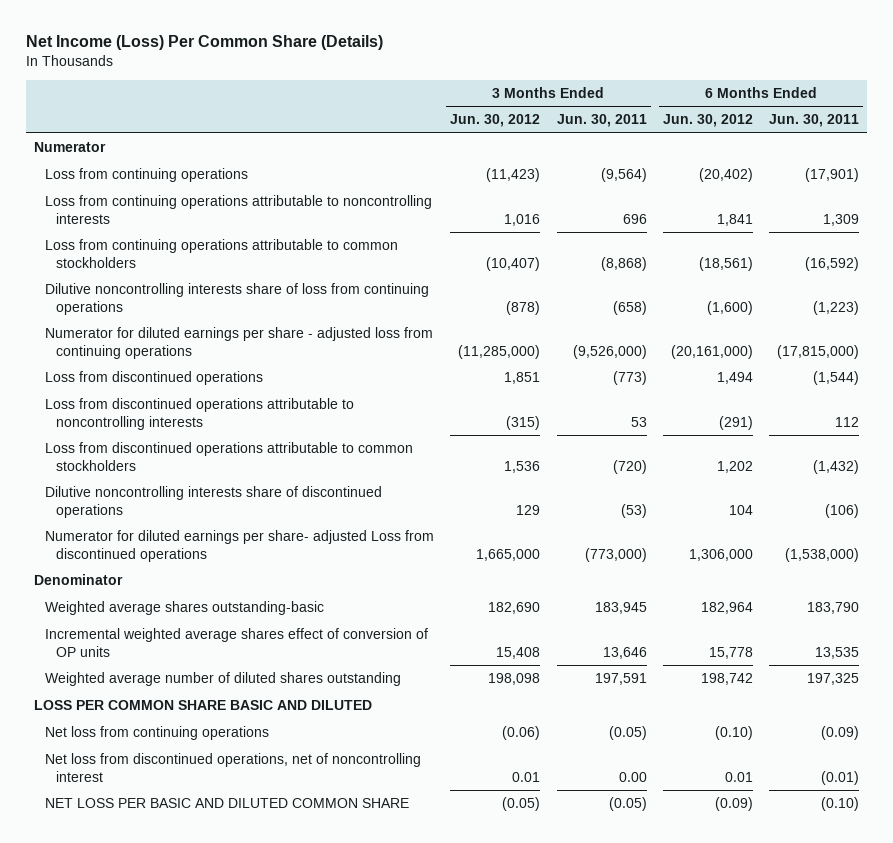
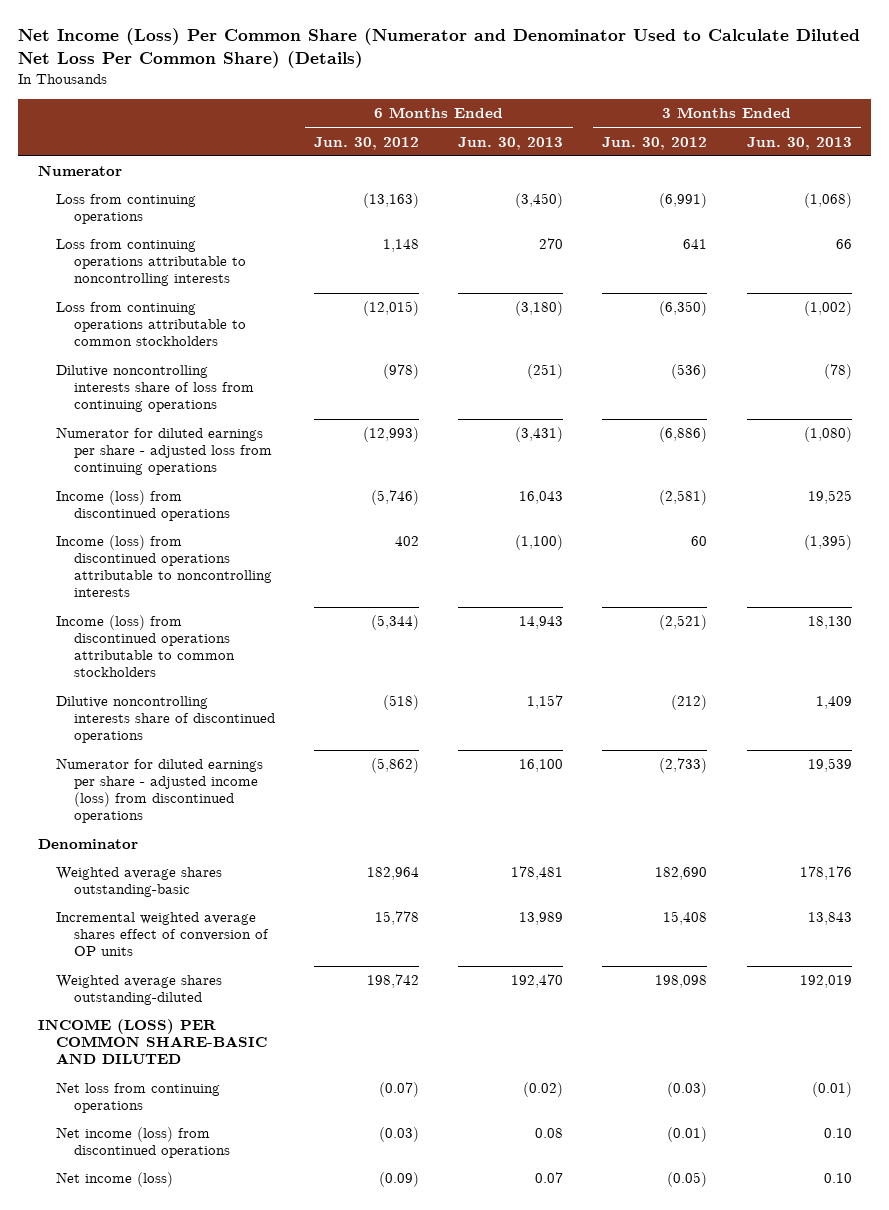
[25,35,383,51] Net Income (Loss) Per Common Share (Details) -> [18,28,861,69] Net Income (Loss) Per Common Share (Numerator and Denominator Used to Calculate Diluted Net Loss Per Common Share) (Details)
[556,114,647,128] Jun. 30, 2011 -> none
[769,114,860,128] Jun. 30, 2011 -> none
none -> [458,136,564,150] Jun. 30, 2013
none -> [746,136,852,150] Jun. 30, 2013
[486,168,541,183] (11,423) -> [659,193,708,209] (6,991)
[698,168,753,183] (20,402) -> [363,193,420,209] (13,163)
[504,213,541,226] 1,016 -> [683,239,708,250] 641
[716,213,753,226] 1,841 -> [383,239,420,253] 1,148
[486,256,541,271] (10,407) -> [659,301,708,317] (6,350)
[698,256,753,271] (18,561) -> [363,301,420,317] (12,015)
[506,300,541,315] (878) -> [671,364,708,380] (536)
[706,300,753,315] (1,600) -> [383,364,420,380] (978)
[458,344,541,359] (11,285,000) -> [659,427,708,443] (6,886)
[670,344,753,359] (20,161,000) -> [363,427,420,443] (12,993)
[44,371,263,386] Loss from discontinued operations -> [56,490,231,522] Income (loss) from discontinued operations
[504,372,541,385] 1,851 -> [659,490,708,506] (2,581)
[716,372,753,385] 1,494 -> [371,490,420,506] (5,746)
[44,398,354,430] Loss from discontinued operations attributable to noncontrolling interests -> [56,535,273,598] Income (loss) from discontinued operations attributable to noncontrolling interests
[506,415,541,430] (315) -> [691,536,708,547] 60
[718,415,753,430] (291) -> [395,536,420,547] 402
[44,442,413,471] Loss from discontinued operations attributable to common stockholders -> [56,615,236,678] Income (loss) from discontinued operations attributable to common stockholders
[504,460,541,473] 1,536 -> [659,615,708,631] (2,521)
[716,460,753,473] 1,202 -> [371,615,420,631] (5,344)
[516,504,541,515] 129 -> [671,695,708,711] (212)
[728,504,753,515] 104 -> [383,695,420,711] (518)
[44,530,434,562] Numerator for diluted earnings per share- adjusted Loss from discontinued operations -> [56,758,264,824] Numerator for diluted earnings per share - adjusted income (loss) from discontinued operations
[476,548,541,561] 1,665,000 -> [659,758,708,774] (2,733)
[688,548,753,561] 1,306,000 -> [371,758,420,774] (5,862)
[44,672,401,687] Weighted average number of diluted shares outstanding -> [56,975,223,1006] Weighted average shares outstanding-diluted
[33,700,372,711] LOSS PER COMMON SHARE BASIC AND DILUTED -> [37,1019,268,1065] INCOME (LOSS) PER COMMON SHARE-BASIC AND DILUTED
[502,726,541,741] (0.06) -> [667,1082,708,1098] (0.03)
[714,726,753,741] (0.10) -> [379,1082,420,1098] (0.07)
[44,753,421,782] Net loss from discontinued operations, net of noncontrolling interest -> [56,1127,231,1159] Net income (loss) from discontinued operations
[512,771,541,782] 0.01 -> [667,1127,708,1143] (0.01)
[724,771,753,782] 0.01 -> [379,1127,420,1143] (0.03)
[44,798,409,809] NET LOSS PER BASIC AND DILUTED COMMON SHARE -> [56,1172,174,1188] Net income (loss)

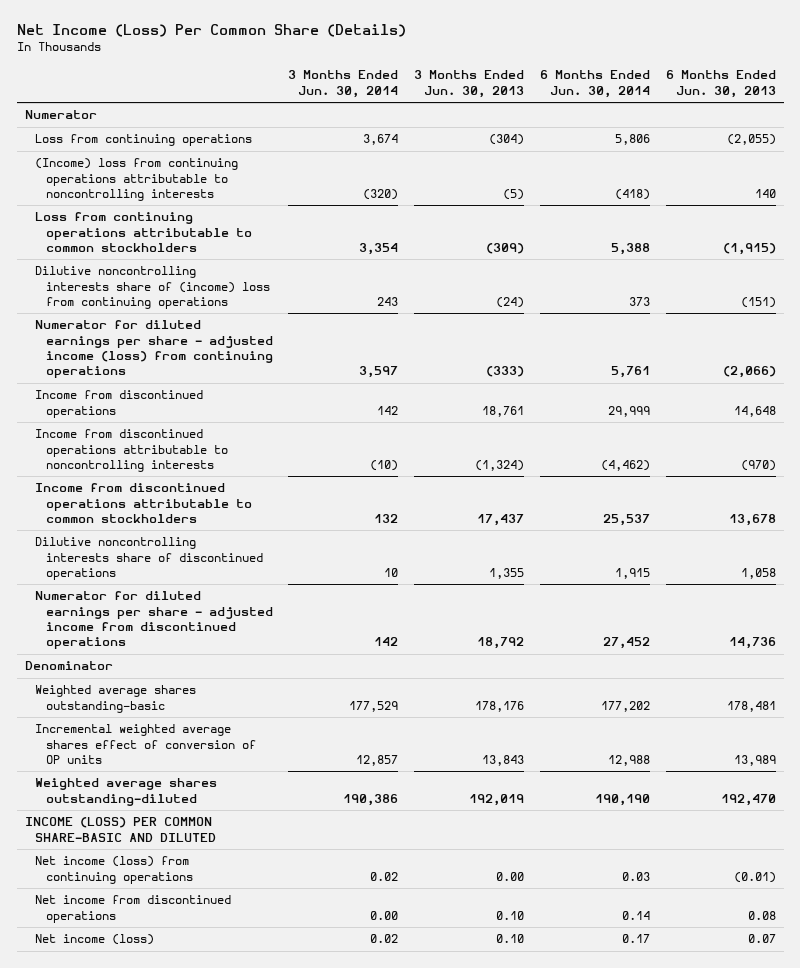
[18,28,861,69] Net Income (Loss) Per Common Share (Numerator and Denominator Used to Calculate Diluted Net Loss Per Common Share) (Details) -> [16,24,406,38] Net Income (Loss) Per Common Share (Details)
[314,136,420,150] Jun. 30, 2012 -> none
[602,136,708,150] Jun. 30, 2012 -> none
none -> [288,70,399,98] 3 Months Ended Jun. 30, 2014
none -> [539,70,650,98] 6 Months Ended Jun. 30, 2014
[515,193,564,209] (3,450) -> [726,134,776,146] (2,055)
[803,193,852,209] (1,068) -> [489,134,525,146] (304)
[56,239,247,287] Loss from continuing operations attributable to noncontrolling interests -> [35,158,239,202] (Income) loss from continuing operations attributable to noncontrolling interests
[539,238,564,250] 270 -> [754,189,776,199] 140
[835,239,852,250] 66 -> [503,189,525,201] (5)
[515,301,564,317] (3,180) -> [722,243,776,256] (1,915)
[803,301,852,317] (1,002) -> [486,243,525,255] (309)
[56,365,255,413] Dilutive noncontrolling interests share of loss from continuing operations -> [35,266,270,310] Dilutive noncontrolling interests share of (income) loss from continuing operations
[527,364,564,380] (251) -> [740,297,776,309] (151)
[823,364,852,380] (78) -> [496,297,525,309] (24)
[56,427,273,476] Numerator for diluted earnings per share - adjusted loss from continuing operations -> [35,320,273,379] Numerator for diluted earnings per share - adjusted income (loss) from continuing operations
[515,427,564,443] (3,431) -> [722,366,776,379] (2,066)
[803,427,852,443] (1,080) -> [486,366,525,378] (333)
[56,490,231,522] Income (loss) from discontinued operations -> [35,390,204,418] Income from discontinued operations
[519,491,564,505] 16,043 -> [733,405,776,417] 14,648
[807,490,852,505] 19,525 -> [482,405,525,417] 18,761
[56,535,273,598] Income (loss) from discontinued operations attributable to noncontrolling interests -> [35,429,228,473] Income from discontinued operations attributable to noncontrolling interests
[515,535,564,551] (1,100) -> [740,460,776,472] (970)
[803,535,852,551] (1,395) -> [475,460,525,472] (1,324)
[56,615,236,678] Income (loss) from discontinued operations attributable to common stockholders -> [35,483,252,524] Income from discontinued operations attributable to common stockholders
[519,616,564,630] 14,943 -> [728,514,776,527] 13,678
[807,616,852,630] 18,130 -> [477,514,525,527] 17,437
[527,695,564,710] 1,157 -> [740,568,776,580] 1,058
[815,696,852,710] 1,409 -> [489,568,525,580] 1,355
[56,758,264,824] Numerator for diluted earnings per share - adjusted income (loss) from discontinued operations -> [35,591,273,650] Numerator for diluted earnings per share - adjusted income from discontinued operations
[519,759,564,773] 16,100 -> [728,637,776,650] 14,736
[807,758,852,773] 19,539 -> [477,637,525,650] 18,792
[56,1082,221,1114] Net loss from continuing operations -> [35,856,193,884] Net income (loss) from continuing operations
[523,1082,564,1098] (0.02) -> [733,871,776,883] (0.01)
[811,1082,852,1098] (0.01) -> [496,871,525,881] 0.00
[56,1127,231,1159] Net income (loss) from discontinued operations -> [35,895,232,923] Net income from discontinued operations

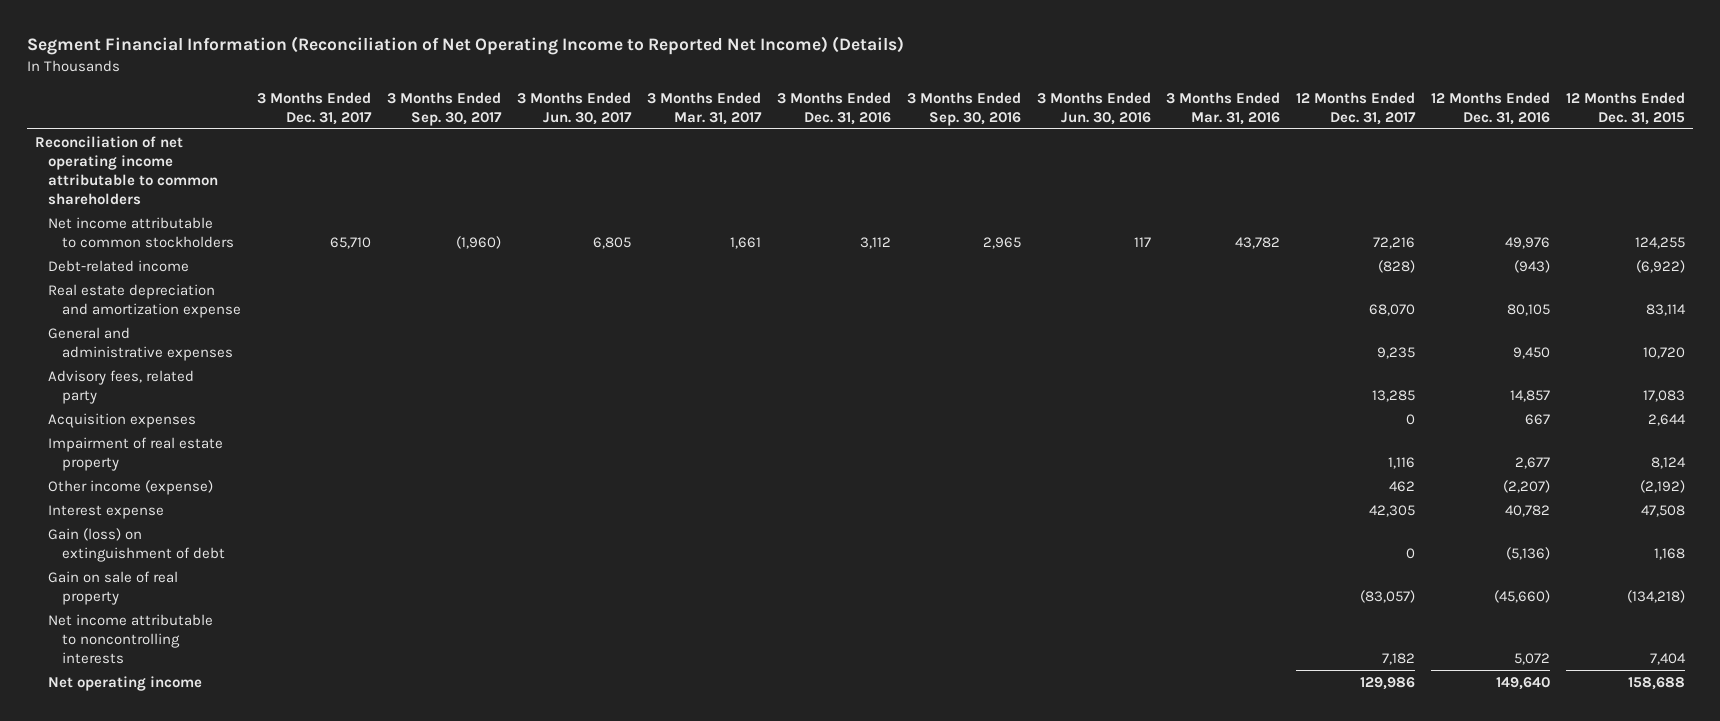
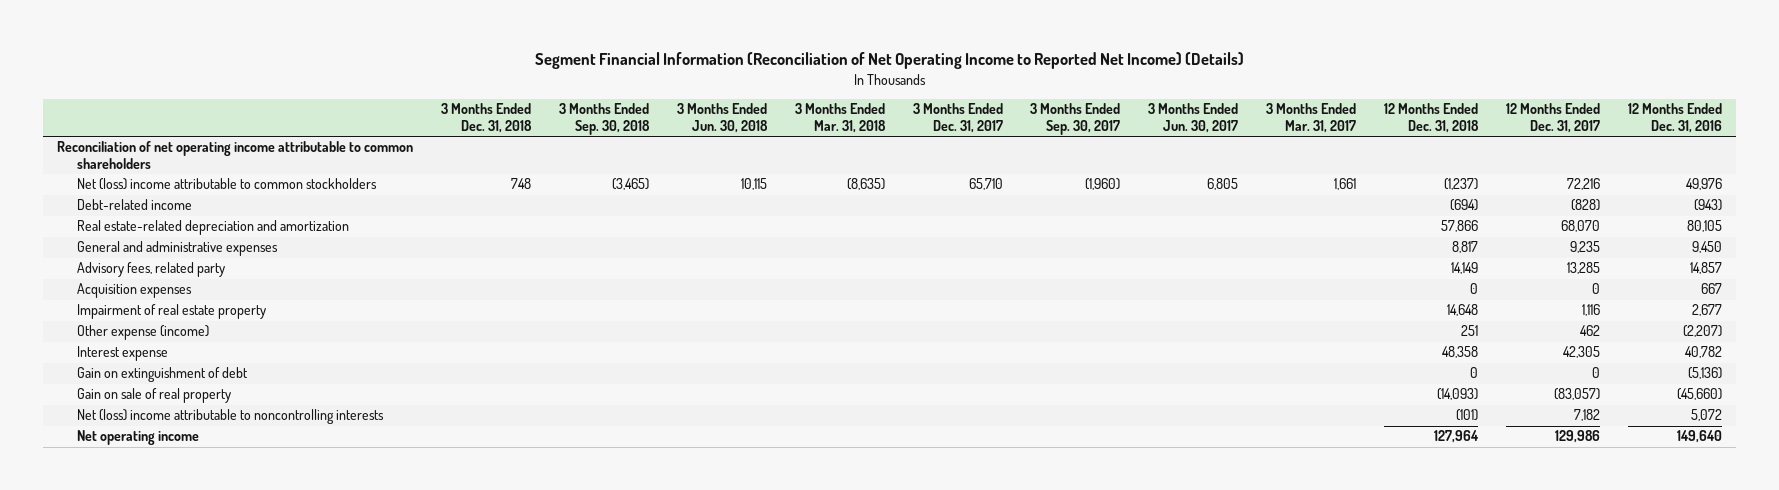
[776,91,891,125] 3 Months Ended Dec. 31, 2016 -> none
[906,91,1021,126] 3 Months Ended Sep. 30, 2016 -> none
[1036,91,1151,125] 3 Months Ended Jun. 30, 2016 -> none
[1166,91,1281,125] 3 Months Ended Mar. 31, 2016 -> none
[1566,91,1686,125] 12 Months Ended Dec. 31, 2015 -> none
none -> [441,103,533,133] 3 Months Ended Dec. 31, 2018
none -> [559,103,651,135] 3 Months Ended Sep. 30, 2018
none -> [676,103,768,133] 3 Months Ended Jun. 30, 2018
none -> [794,103,886,133] 3 Months Ended Mar. 31, 2018
none -> [1384,103,1480,133] 12 Months Ended Dec. 31, 2018
[48,216,234,248] Net income attributable to common stockholders -> [77,178,378,191] Net (loss) income attributable to common stockholders
[48,283,241,318] Real estate depreciation and amortization expense -> [77,220,350,236] Real estate-related depreciation and amortization
[48,479,214,495] Other income (expense) -> [77,325,210,341] Other expense (income)
[48,527,225,562] Gain (loss) on extinguishment of debt -> [77,367,249,383] Gain on extinguishment of debt
[48,613,214,665] Net income attributable to noncontrolling interests -> [77,409,385,425] Net (loss) income attributable to noncontrolling interests

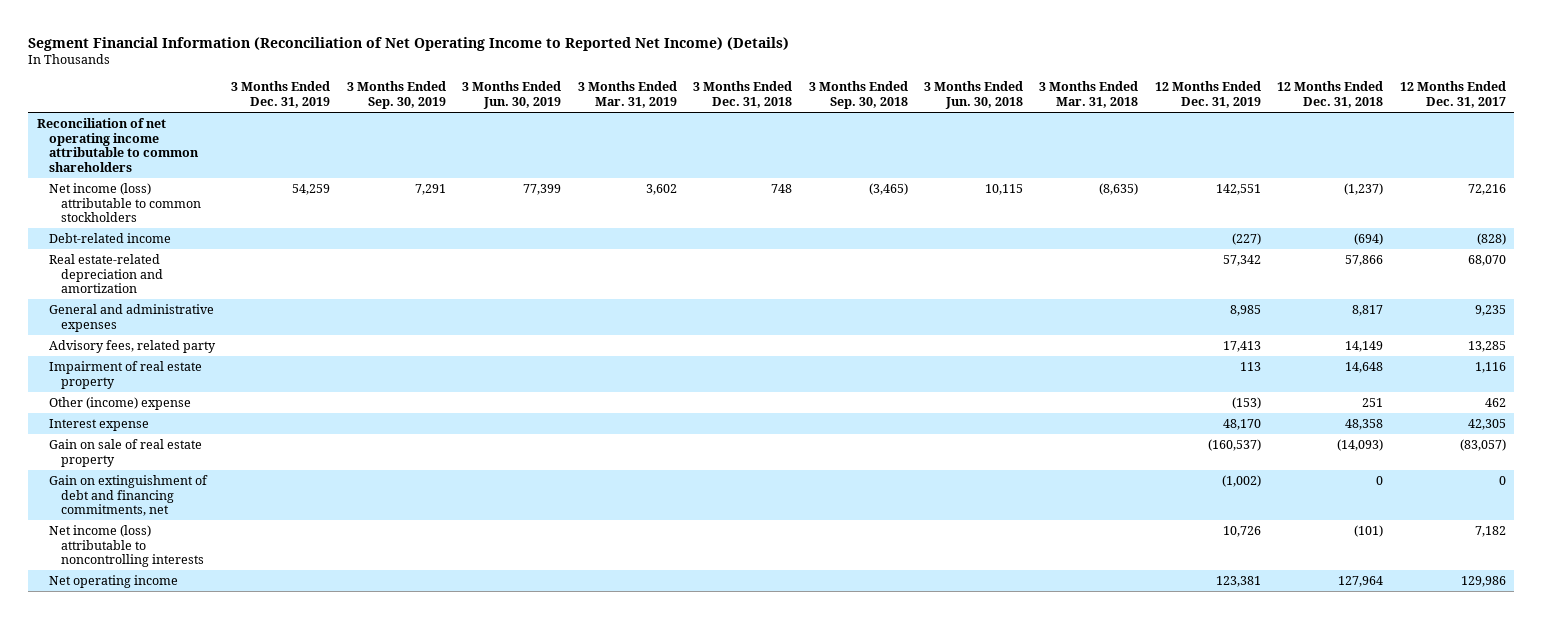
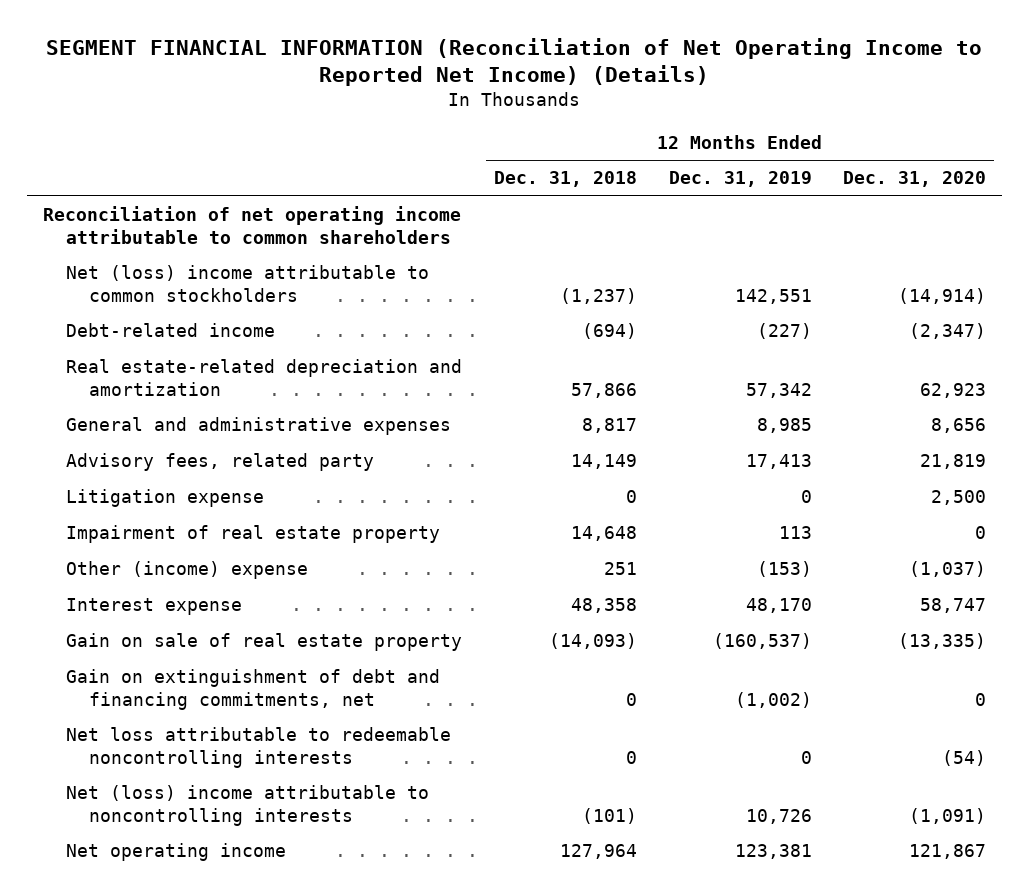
[28,36,790,51] Segment Financial Information (Reconciliation of Net Operating Income to Reported Net Income) (Details) -> [46,37,983,87] SEGMENT FINANCIAL INFORMATION (Reconciliation of Net Operating Income to Reported Net Income) (Details)
[231,81,331,109] 3 Months Ended Dec. 31, 2019 -> none
[346,81,446,110] 3 Months Ended Sep. 30, 2019 -> none
[462,81,562,110] 3 Months Ended Jun. 30, 2019 -> none
[577,81,677,109] 3 Months Ended Mar. 31, 2019 -> none
[693,81,793,109] 3 Months Ended Dec. 31, 2018 -> none
[808,81,908,110] 3 Months Ended Sep. 30, 2018 -> none
[923,81,1023,110] 3 Months Ended Jun. 30, 2018 -> none
[1039,81,1139,109] 3 Months Ended Mar. 31, 2018 -> none
[1399,81,1506,109] 12 Months Ended Dec. 31, 2017 -> none
none -> [843,171,987,188] Dec. 31, 2020
[48,182,202,223] Net income (loss) attributable to common stockholders -> [66,265,430,302] Net (loss) income attributable to common stockholders
none -> [66,489,265,508] Litigation expense
none -> [66,727,452,768] Net loss attributable to redeemable noncontrolling interests
[48,524,205,568] Net income (loss) attributable to noncontrolling interests -> [66,785,430,826] Net (loss) income attributable to noncontrolling interests

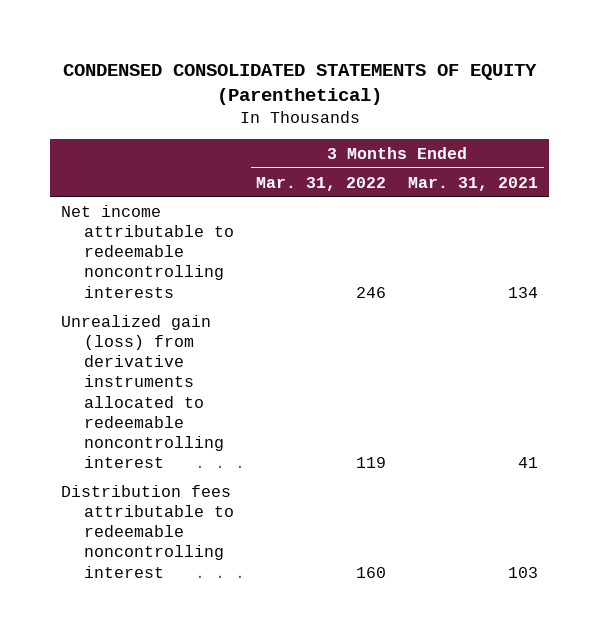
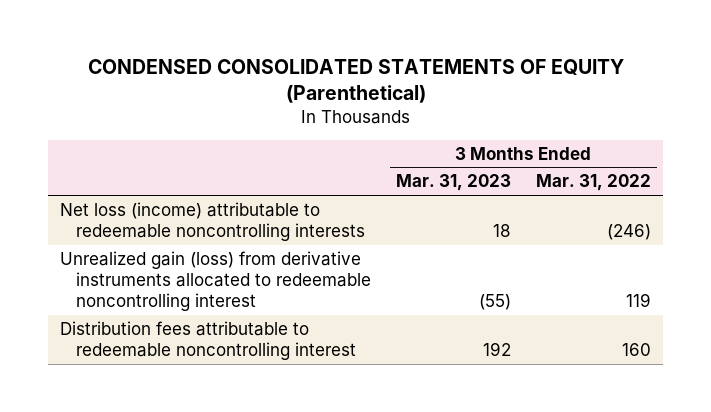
[408,176,539,191] Mar. 31, 2021 -> none
none -> [396,174,512,192] Mar. 31, 2023
[61,204,235,298] Net income attributable to redeemable noncontrolling interests -> [60,202,366,242] Net loss (income) attributable to redeemable noncontrolling interests
[356,286,387,298] 246 -> [606,224,651,241] (246)

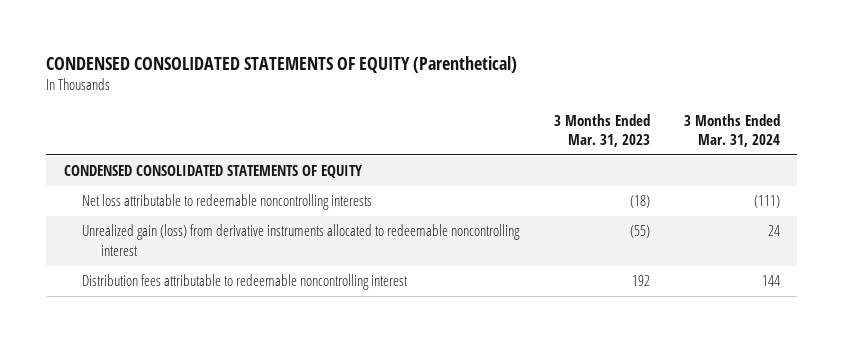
[535,174,651,192] Mar. 31, 2022 -> none
none -> [684,113,781,148] 3 Months Ended Mar. 31, 2024
none -> [63,165,363,179] CONDENSED CONSOLIDATED STATEMENTS OF EQUITY
[60,202,366,242] Net loss (income) attributable to redeemable noncontrolling interests -> [82,194,373,211] Net loss attributable to redeemable noncontrolling interests
[493,224,512,238] 18 -> [629,195,650,209] (18)

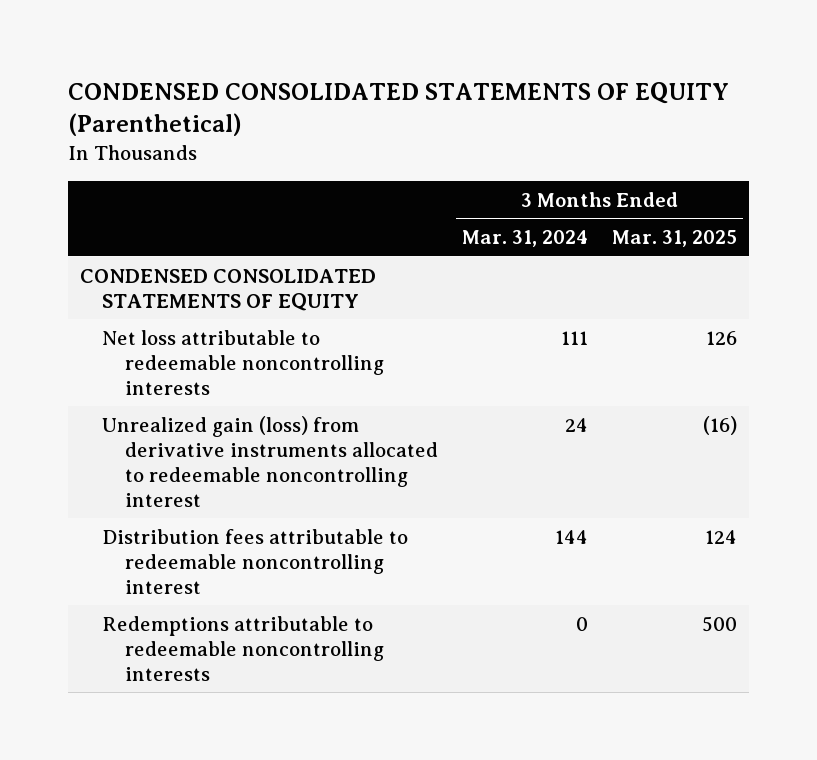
[553,113,650,148] 3 Months Ended Mar. 31, 2023 -> none
none -> [612,230,738,248] Mar. 31, 2025
[754,195,781,209] (111) -> [560,330,588,345] 111
none -> [102,615,384,681] Redemptions attributable to redeemable noncontrolling interests

